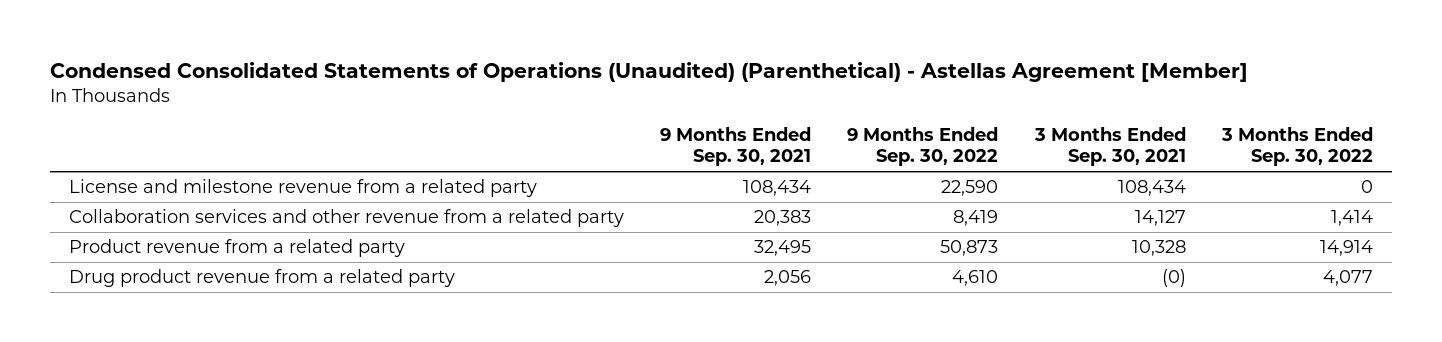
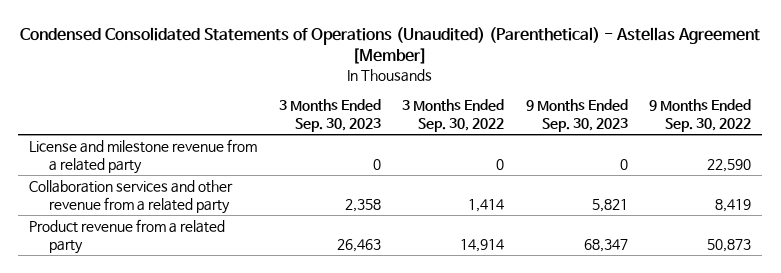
[660,127,812,167] 9 Months Ended Sep. 30, 2021 -> none
[1033,127,1186,167] 3 Months Ended Sep. 30, 2021 -> none
none -> [278,99,381,132] 3 Months Ended Sep. 30, 2023
none -> [525,99,628,132] 9 Months Ended Sep. 30, 2023
[68,269,455,288] Drug product revenue from a related party -> none

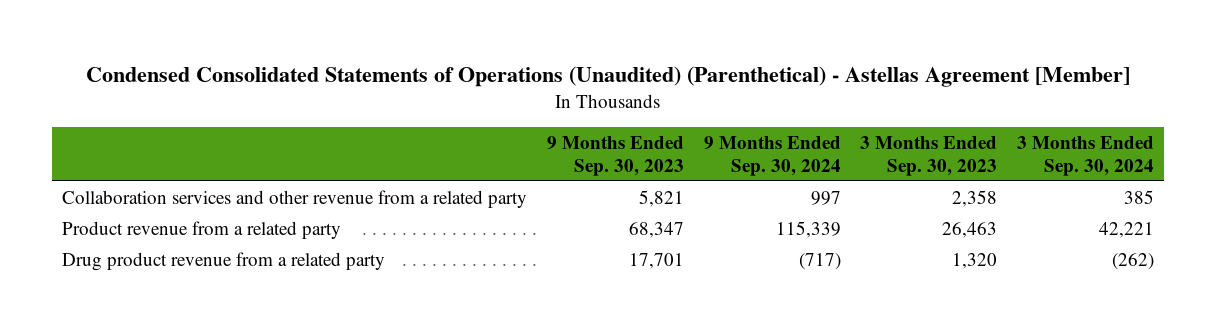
[402,99,505,132] 3 Months Ended Sep. 30, 2022 -> none
[649,99,752,132] 9 Months Ended Sep. 30, 2022 -> none
none -> [703,135,841,176] 9 Months Ended Sep. 30, 2024
none -> [1017,135,1155,176] 3 Months Ended Sep. 30, 2024
[29,139,258,175] License and milestone revenue from a related party -> none
none -> [62,251,386,271] Drug product revenue from a related party

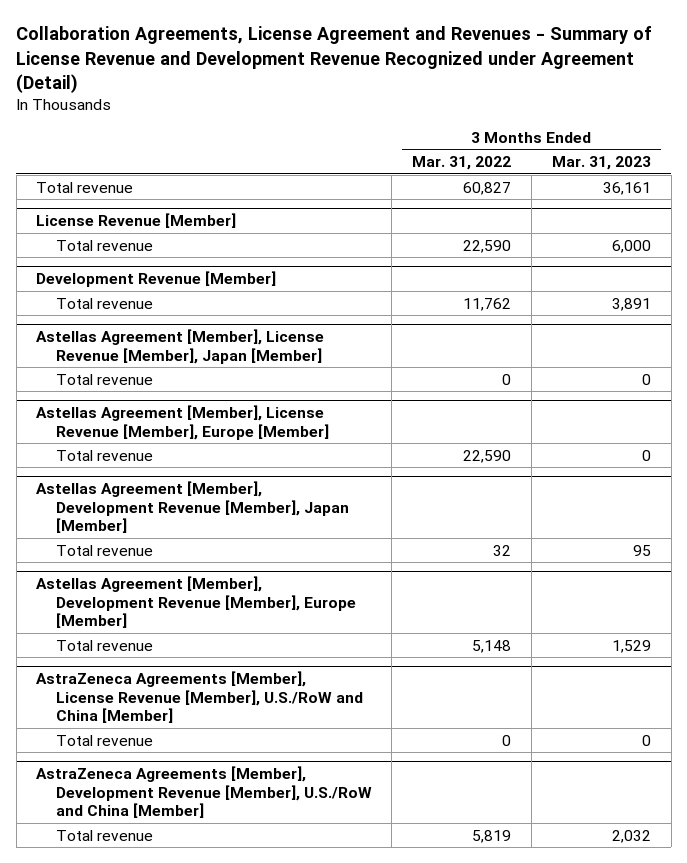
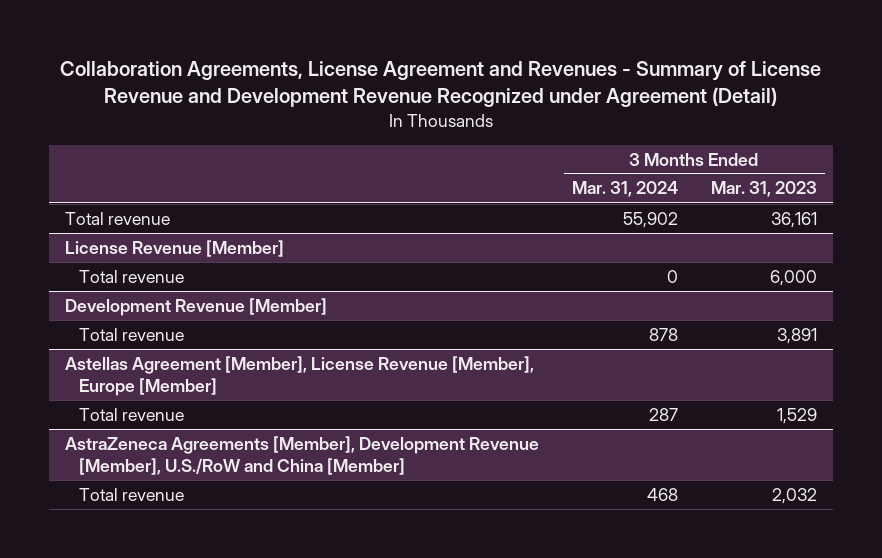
[412,156,512,171] Mar. 31, 2022 -> none
none -> [571,181,678,198] Mar. 31, 2024
[36,328,325,364] Astellas Agreement [Member], License Revenue [Member], Japan [Member] -> none
[55,373,153,385] Total revenue -> none
[55,449,153,461] Total revenue -> none
[36,480,349,534] Astellas Agreement [Member], Development Revenue [Member], Japan [Member] -> none
[55,544,153,556] Total revenue -> none
[36,575,356,629] Astellas Agreement [Member], Development Revenue [Member], Europe [Member] -> none
[36,670,363,724] AstraZeneca Agreements [Member], License Revenue [Member], U.S./RoW and China [Member] -> none
[55,734,153,746] Total revenue -> none

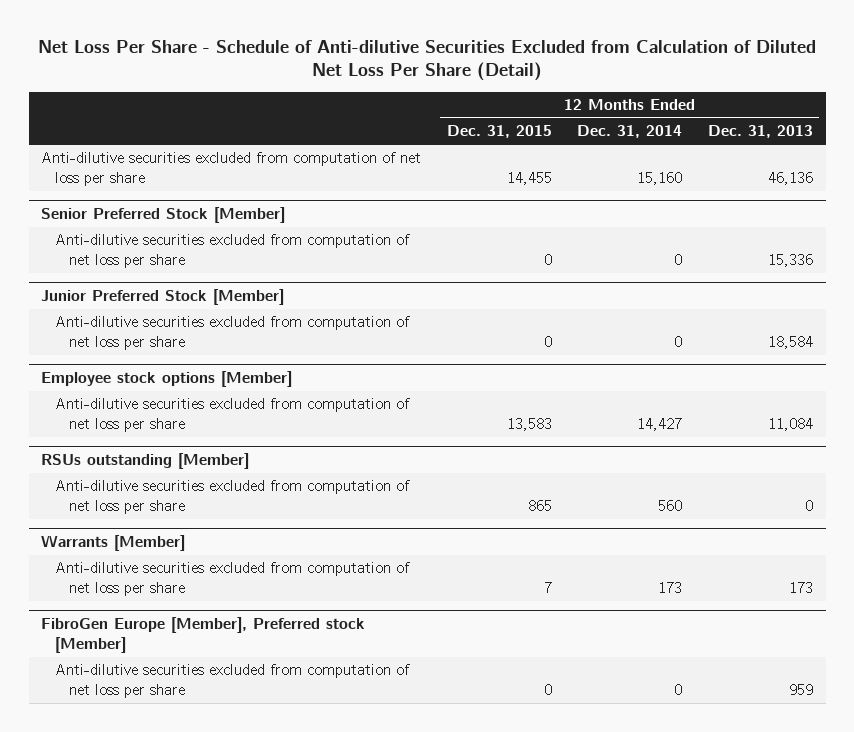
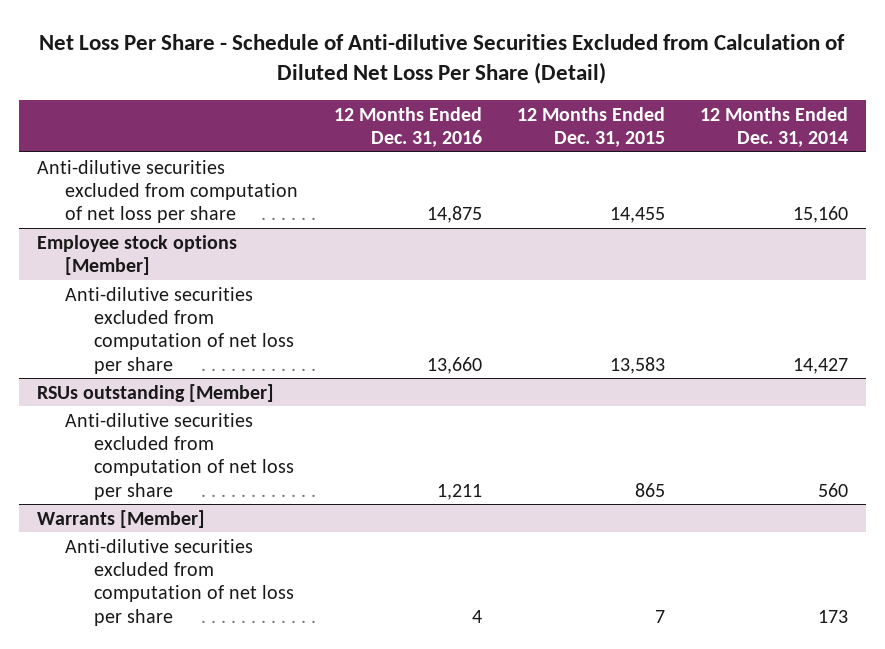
[707,125,813,139] Dec. 31, 2013 -> none
none -> [333,106,482,147] 12 Months Ended Dec. 31, 2016
[41,207,286,224] Senior Preferred Stock [Member] -> none
[54,234,410,269] Anti-dilutive securities excluded from computation of net loss per share -> none
[41,289,285,306] Junior Preferred Stock [Member] -> none
[54,316,410,351] Anti-dilutive securities excluded from computation of net loss per share -> none
[41,617,366,654] FibroGen Europe [Member], Preferred stock [Member] -> none
[54,664,410,699] Anti-dilutive securities excluded from computation of net loss per share -> none

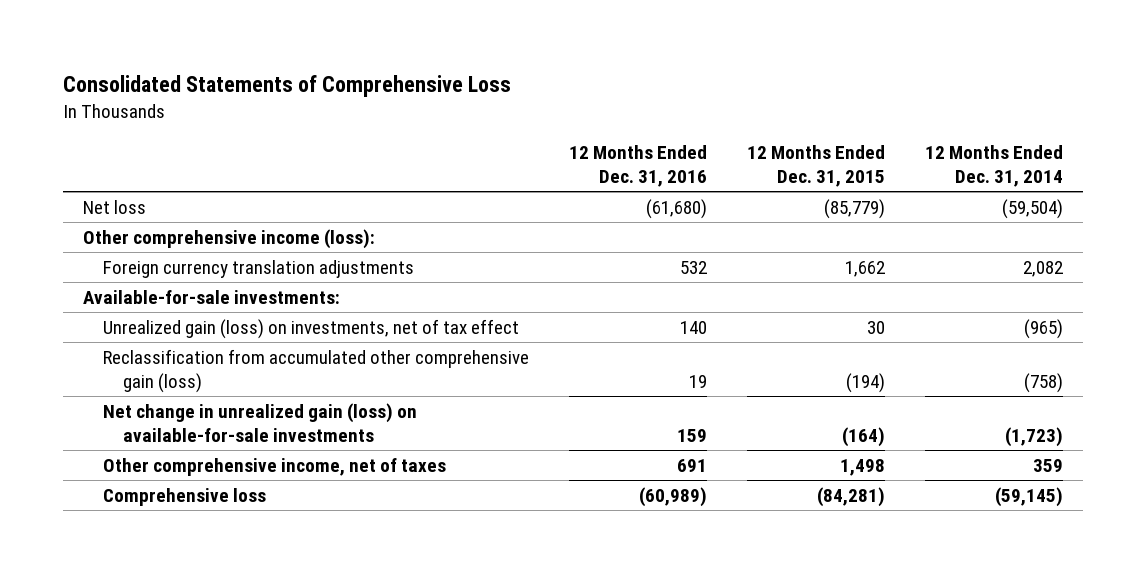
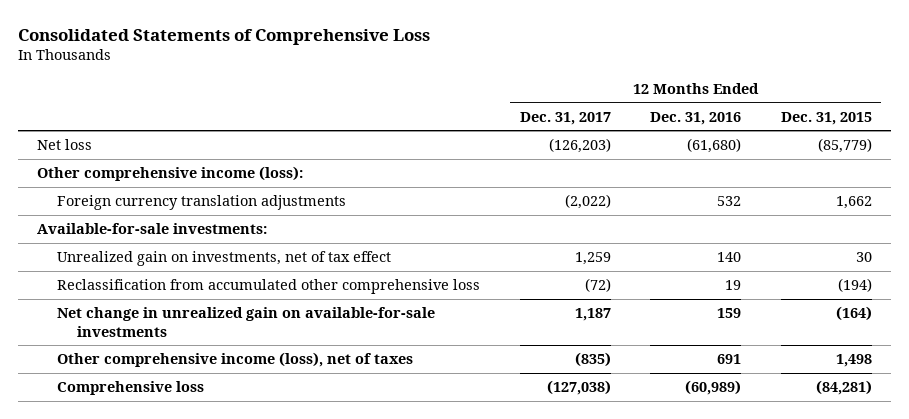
[925,145,1064,188] 12 Months Ended Dec. 31, 2014 -> none
none -> [519,111,611,125] Dec. 31, 2017
[102,318,519,339] Unrealized gain (loss) on investments, net of tax effect -> [57,251,392,267] Unrealized gain on investments, net of tax effect
[102,348,529,393] Reclassification from accumulated other comprehensive gain (loss) -> [57,279,481,295] Reclassification from accumulated other comprehensive loss
[102,402,417,442] Net change in unrealized gain (loss) on available-for-sale investments -> [57,307,436,337] Net change in unrealized gain on available-for-sale investments
[102,457,446,476] Other comprehensive income, net of taxes -> [57,352,414,368] Other comprehensive income (loss), net of taxes

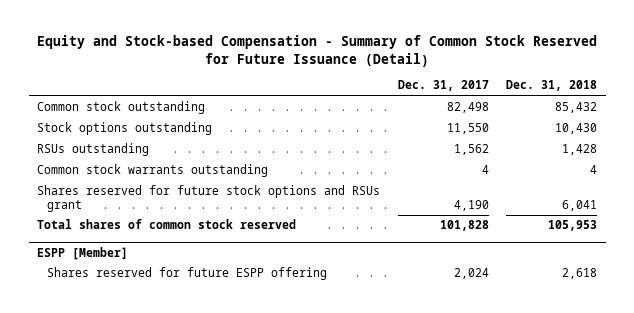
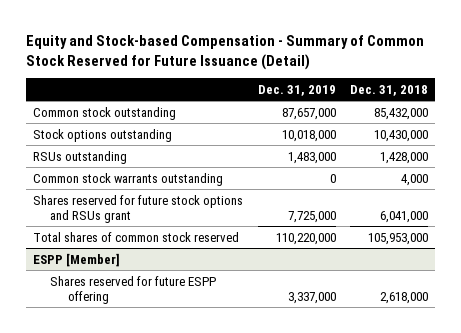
[397,80,489,92] Dec. 31, 2017 -> none
none -> [257,84,336,96] Dec. 31, 2019
[555,102,598,114] 85,432 -> [374,107,429,120] 85,432,000
[555,123,598,135] 10,430 -> [374,129,429,142] 10,430,000
[562,144,598,156] 1,428 -> [380,151,429,164] 1,428,000
[590,165,598,175] 4 -> [401,173,429,186] 4,000
[562,199,598,211] 6,041 -> [380,210,429,223] 6,041,000
[548,220,598,232] 105,953 -> [368,232,429,245] 105,953,000
[562,268,598,280] 2,618 -> [380,291,429,304] 2,618,000

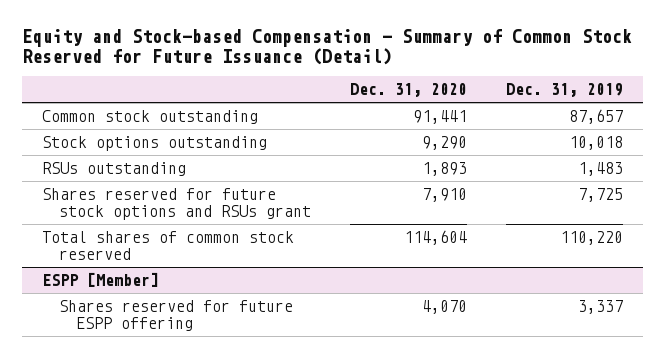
[350,84,429,96] Dec. 31, 2018 -> none
none -> [349,83,467,98] Dec. 31, 2020
[33,172,224,186] Common stock warrants outstanding -> none
[281,107,336,120] 87,657,000 -> [569,108,624,124] 87,657
[281,129,336,142] 10,018,000 -> [569,135,624,150] 10,018
[287,151,336,164] 1,483,000 -> [578,161,624,176] 1,483
[287,210,336,223] 7,725,000 -> [578,187,624,202] 7,725
[275,232,336,245] 110,220,000 -> [560,230,624,245] 110,220
[287,291,336,304] 3,337,000 -> [578,299,624,314] 3,337

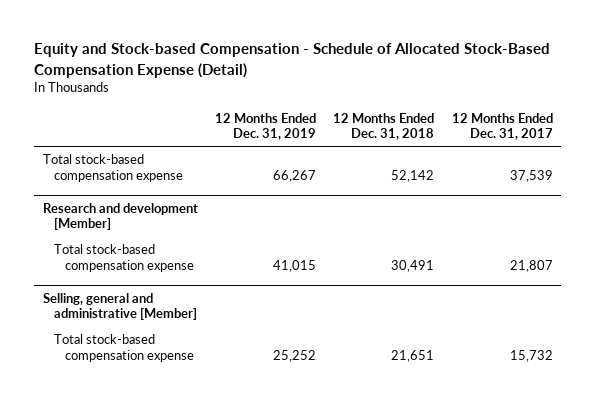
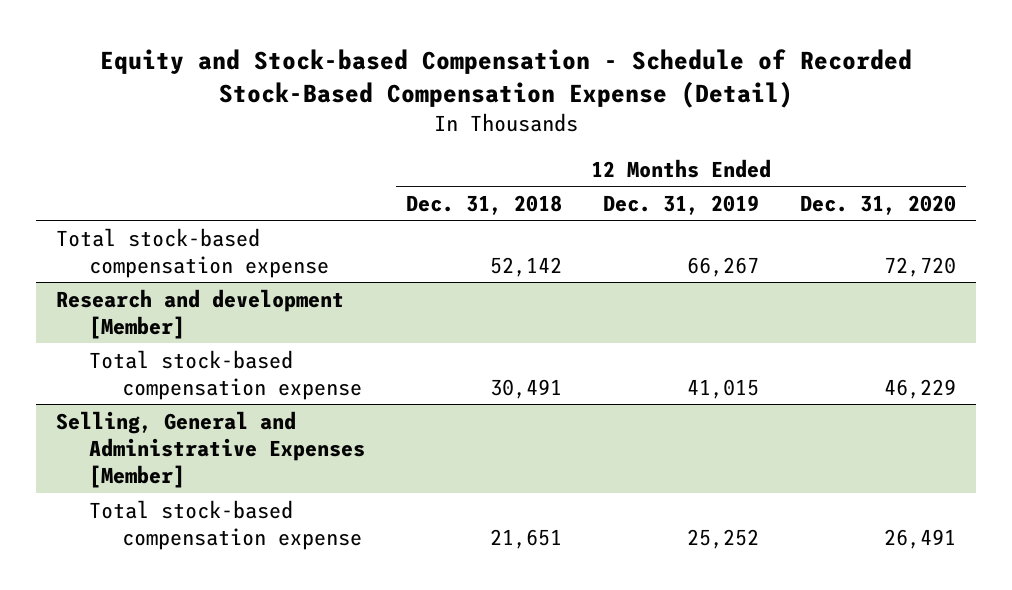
[34,43,551,78] Equity and Stock-based Compensation - Schedule of Allocated Stock-Based Compensation Expense (Detail) -> [100,48,913,109] Equity and Stock-based Compensation - Schedule of Recorded Stock-Based Compensation Expense (Detail)
[451,112,553,141] 12 Months Ended Dec. 31, 2017 -> none
none -> [800,194,957,215] Dec. 31, 2020
[42,293,197,321] Selling, general and administrative [Member] -> [56,410,366,489] Selling, General and Administrative Expenses [Member]

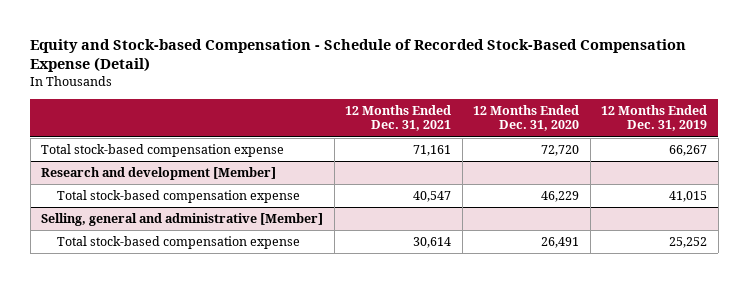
[406,194,563,215] Dec. 31, 2018 -> none
none -> [345,104,452,132] 12 Months Ended Dec. 31, 2021
[56,410,366,489] Selling, General and Administrative Expenses [Member] -> [41,213,324,227] Selling, general and administrative [Member]

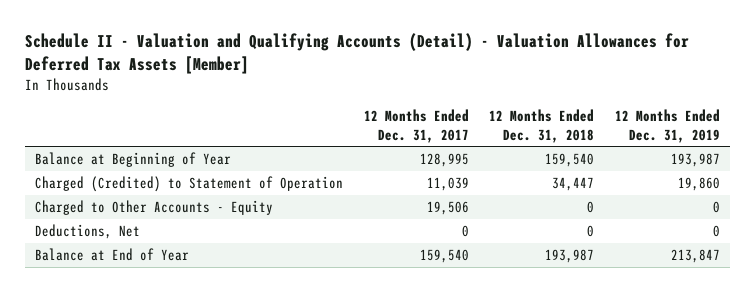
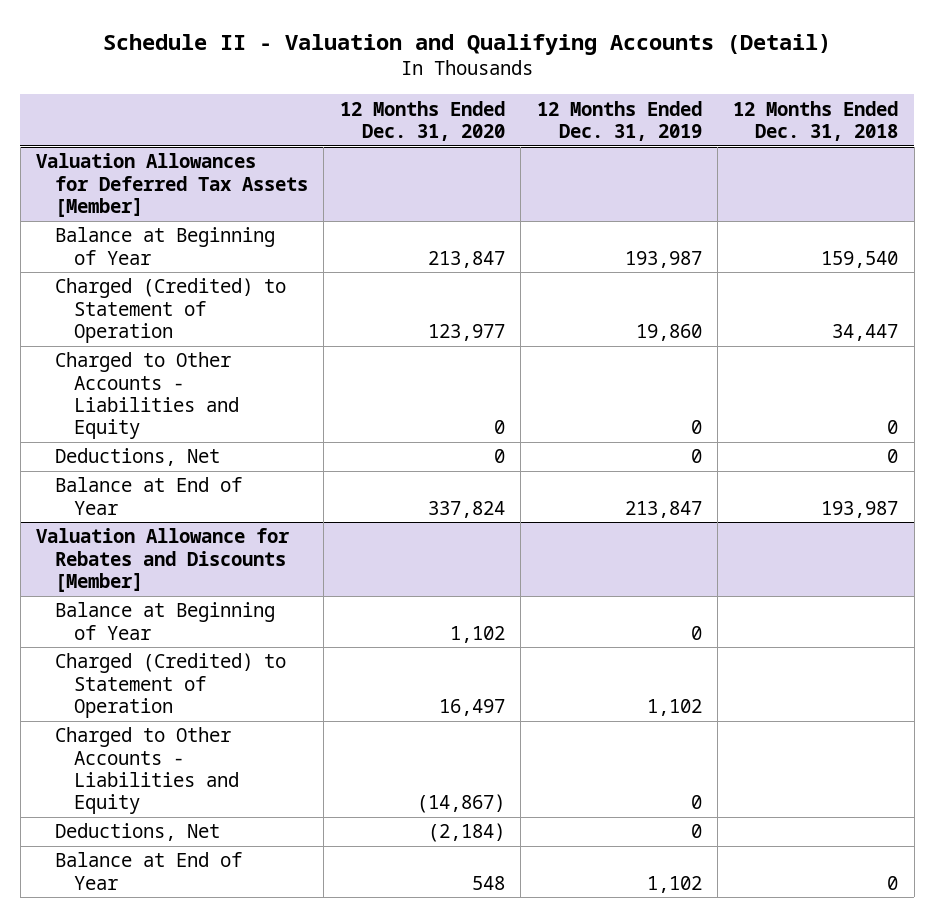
[24,33,689,75] Schedule II - Valuation and Qualifying Accounts (Detail) - Valuation Allowances for Deferred Tax Assets [Member] -> [103,33,832,55] Schedule II - Valuation and Qualifying Accounts (Detail)
[363,109,469,143] 12 Months Ended Dec. 31, 2017 -> none
none -> [339,100,505,141] 12 Months Ended Dec. 31, 2020
none -> [36,153,308,217] Valuation Allowances for Deferred Tax Assets [Member]
[34,200,273,216] Charged to Other Accounts - Equity -> [54,352,239,440] Charged to Other Accounts - Liabilities and Equity
none -> [36,528,291,592] Valuation Allowance for Rebates and Discounts [Member]
none -> [54,602,275,640] Balance at Beginning of Year
none -> [54,653,286,718] Charged (Credited) to Statement of Operation
none -> [54,727,239,815] Charged to Other Accounts - Liabilities and Equity
none -> [54,823,220,842] Deductions, Net
none -> [54,852,242,890] Balance at End of Year

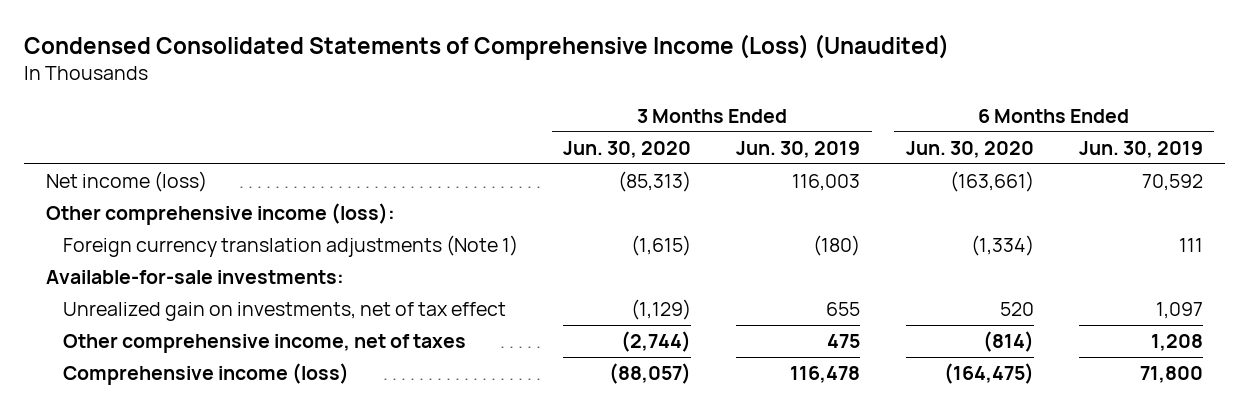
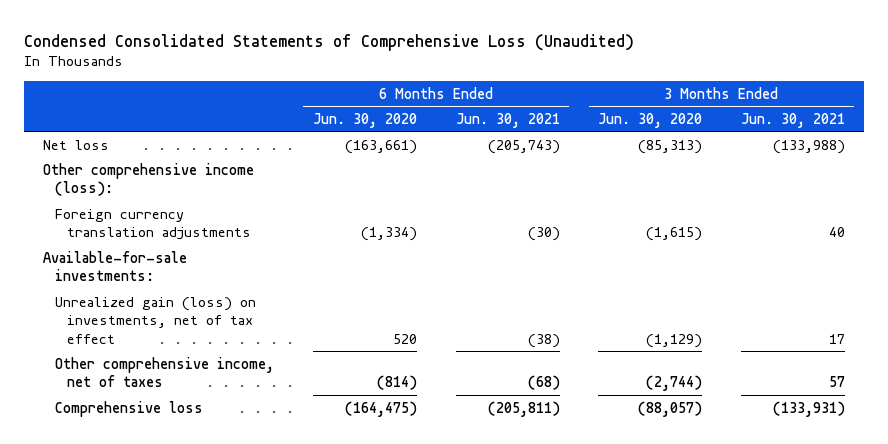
[23,33,949,60] Condensed Consolidated Statements of Comprehensive Income (Loss) (Unaudited) -> [24,33,635,51] Condensed Consolidated Statements of Comprehensive Loss (Unaudited)
[736,140,861,158] Jun. 30, 2019 -> none
[1078,140,1203,158] Jun. 30, 2019 -> none
none -> [455,112,560,128] Jun. 30, 2021
none -> [740,112,845,128] Jun. 30, 2021
[46,171,208,193] Net income (loss) -> [43,139,110,150] Net loss
[63,235,519,258] Foreign currency translation adjustments (Note 1) -> [55,208,252,241] Foreign currency translation adjustments
[63,302,507,322] Unrealized gain on investments, net of tax effect -> [55,296,257,344] Unrealized gain (loss) on investments, net of tax effect
[63,363,350,386] Comprehensive income (loss) -> [55,400,204,417] Comprehensive loss

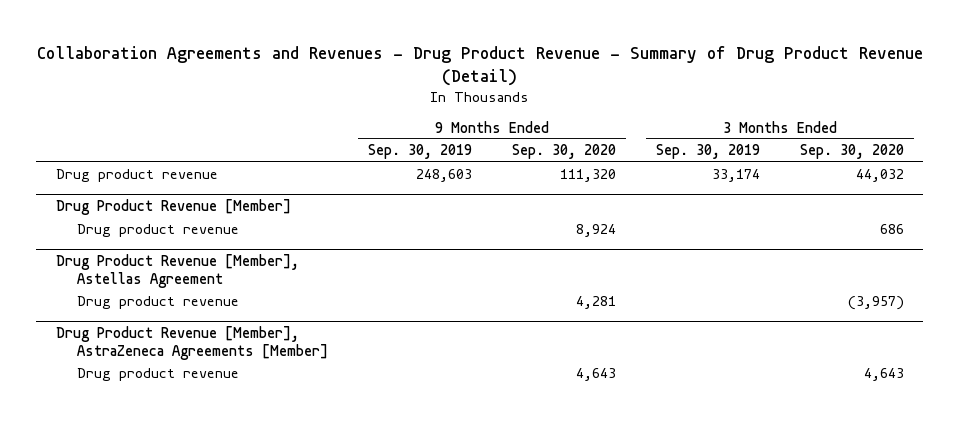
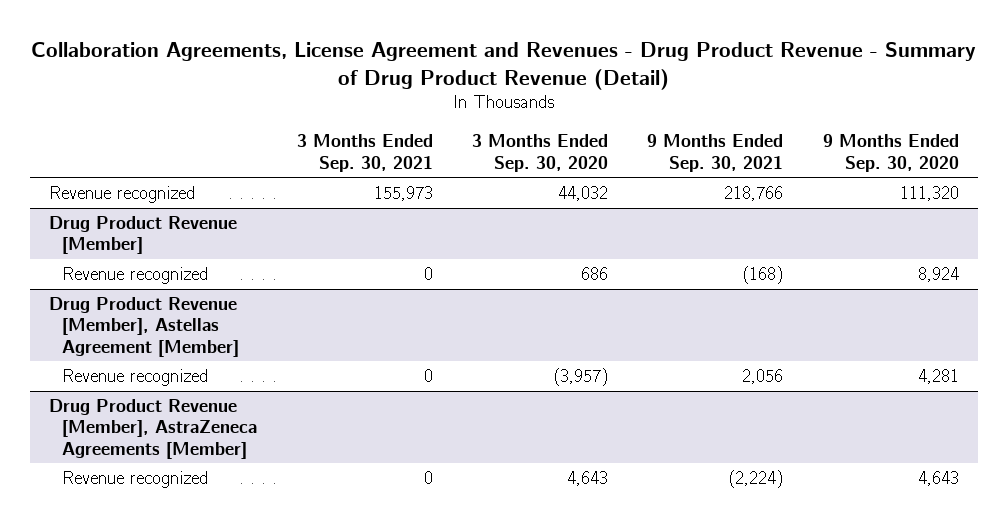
[36,45,923,86] Collaboration Agreements and Revenues - Drug Product Revenue - Summary of Drug Product Revenue (Detail) -> [30,42,976,90] Collaboration Agreements, License Agreement and Revenues - Drug Product Revenue - Summary of Drug Product Revenue (Detail)
[367,144,472,160] Sep. 30, 2019 -> none
[655,144,760,160] Sep. 30, 2019 -> none
none -> [296,134,433,172] 3 Months Ended Sep. 30, 2021
none -> [647,134,784,172] 9 Months Ended Sep. 30, 2021
[56,169,219,183] Drug product revenue -> [49,185,196,203] Revenue recognized
[77,224,240,238] Drug product revenue -> [62,266,209,284] Revenue recognized
[56,254,300,288] Drug Product Revenue [Member], Astellas Agreement -> [49,296,240,357] Drug Product Revenue [Member], Astellas Agreement [Member]
[77,296,240,310] Drug product revenue -> [62,368,209,386] Revenue recognized
[77,368,240,382] Drug product revenue -> [62,470,209,488] Revenue recognized

